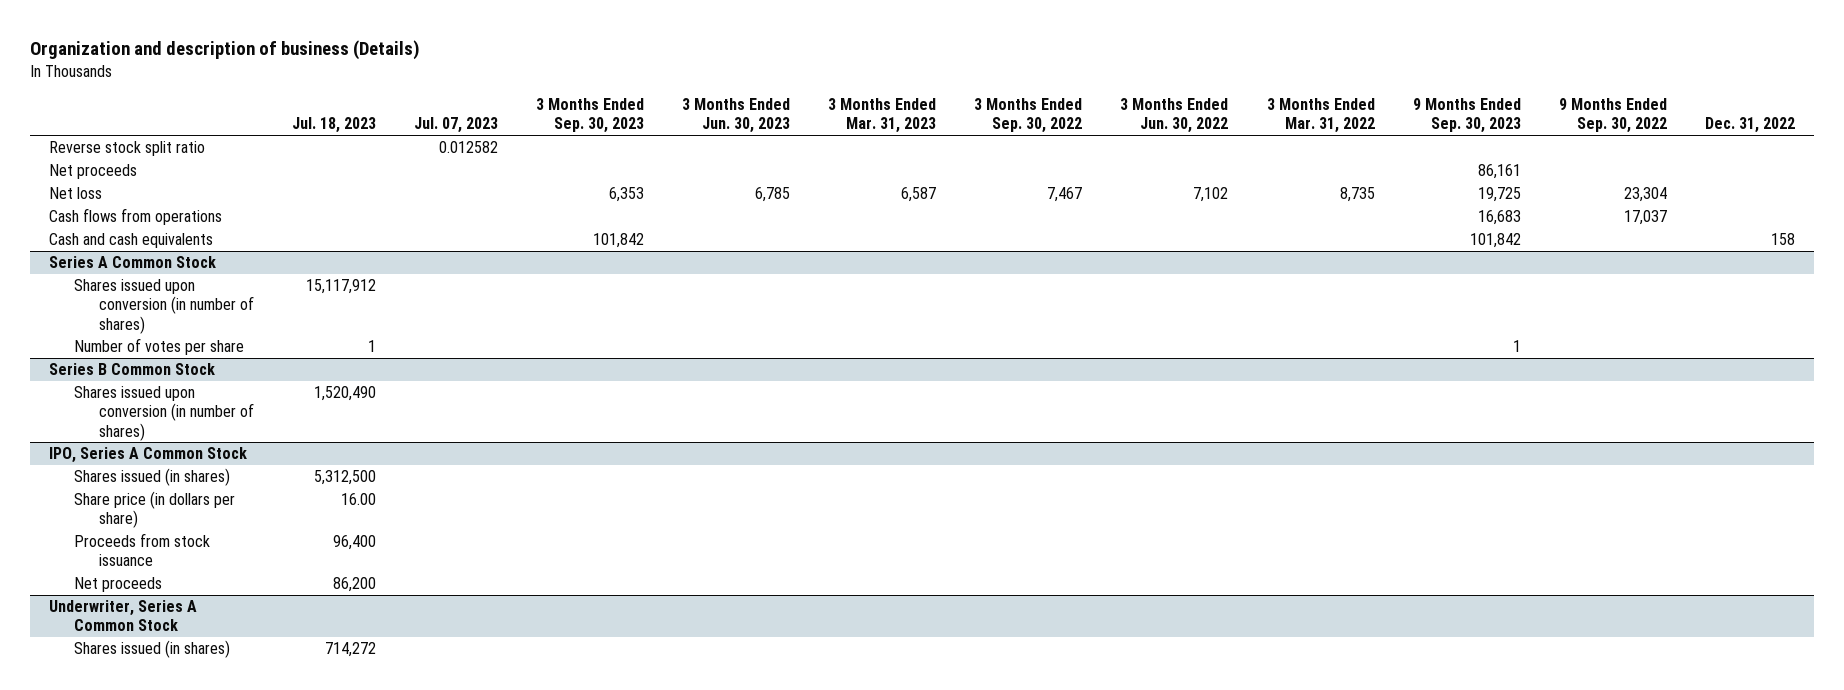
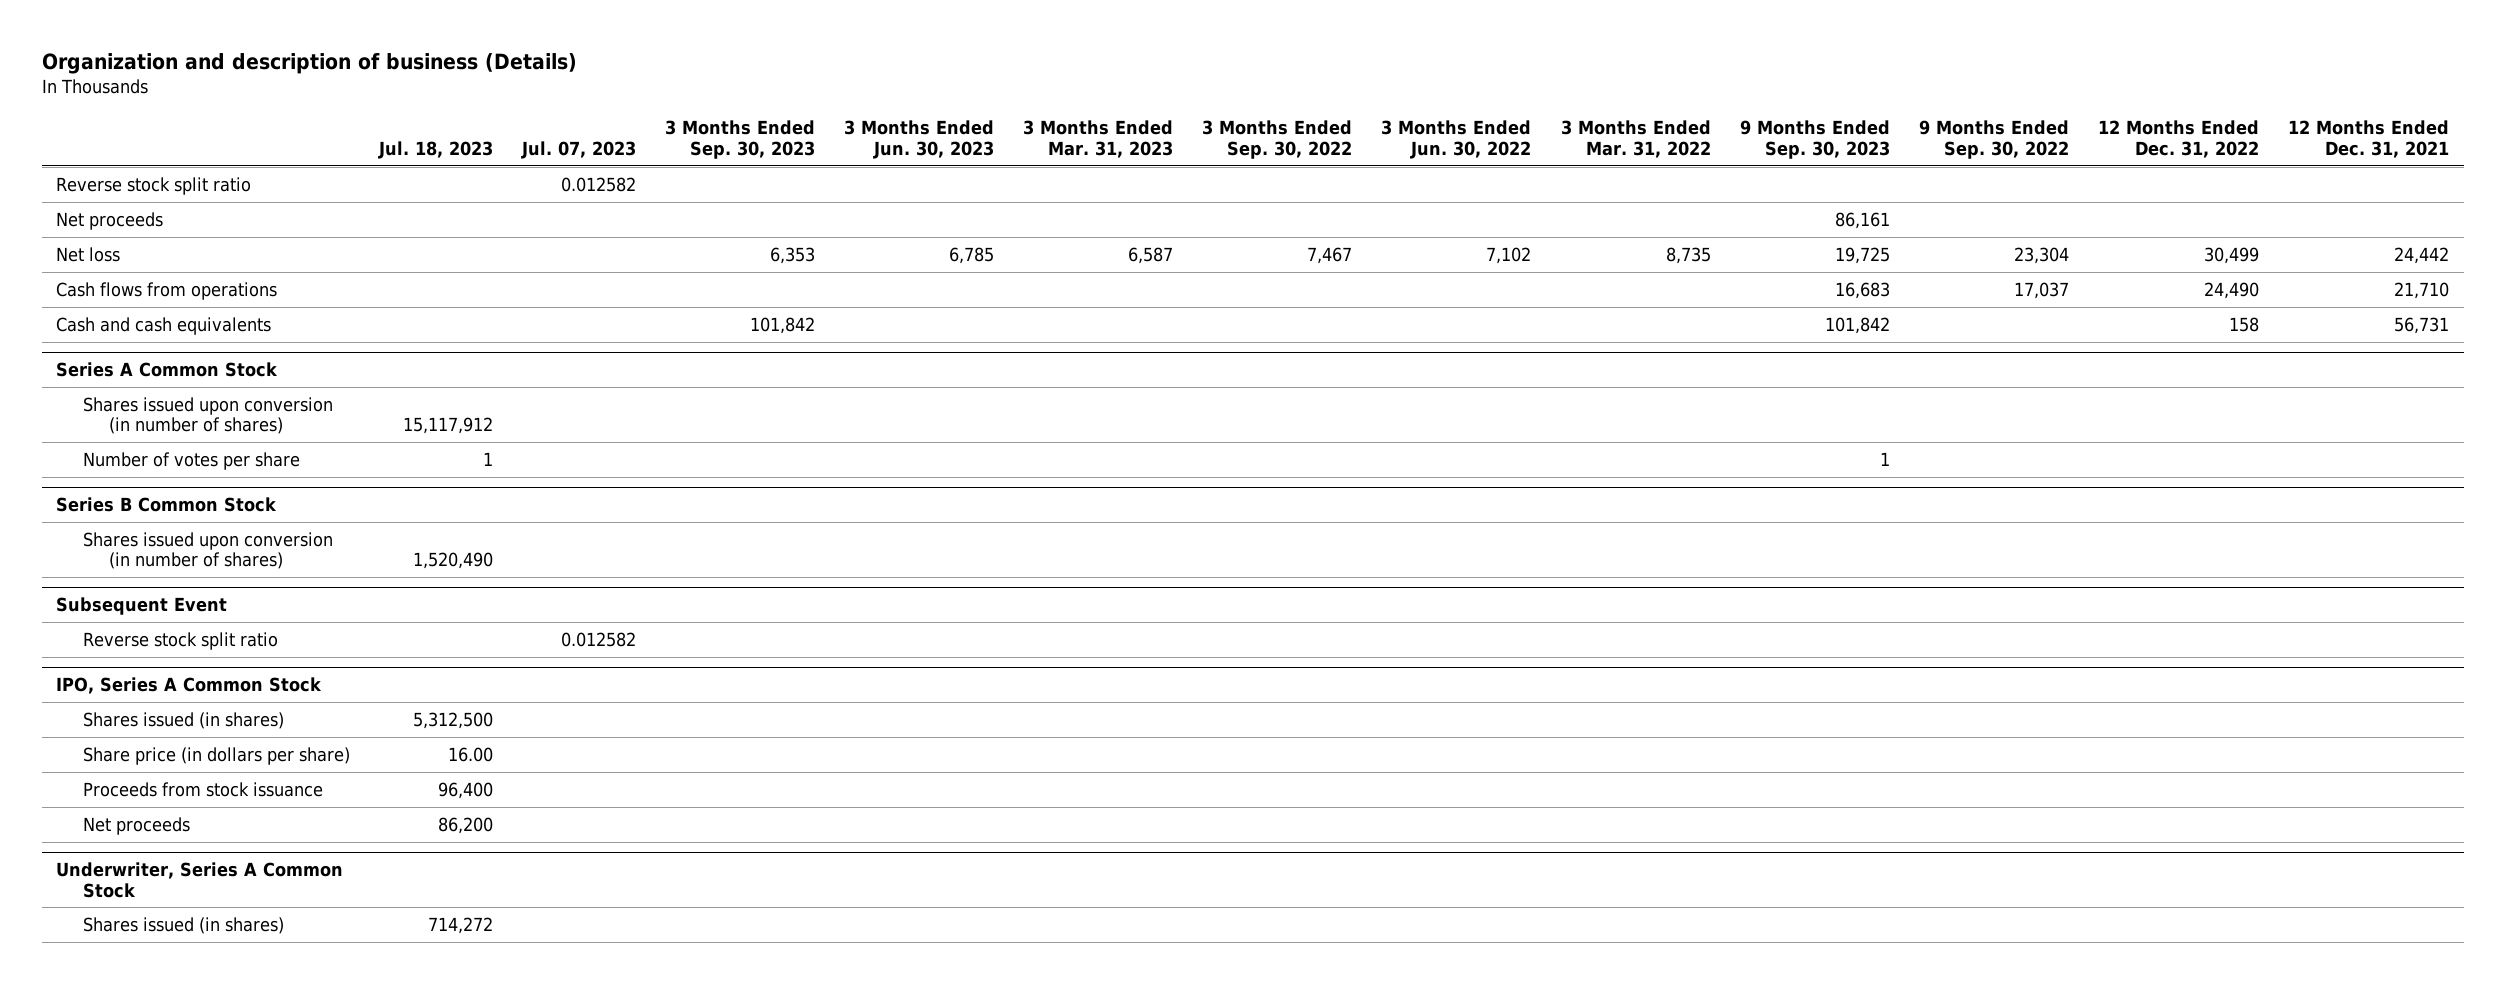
[1704,117,1795,134] Dec. 31, 2022 -> none
none -> [2097,120,2259,158] 12 Months Ended Dec. 31, 2022
none -> [2288,120,2450,158] 12 Months Ended Dec. 31, 2021
none -> [56,596,228,615] Subsequent Event
none -> [82,631,278,650] Reverse stock split ratio

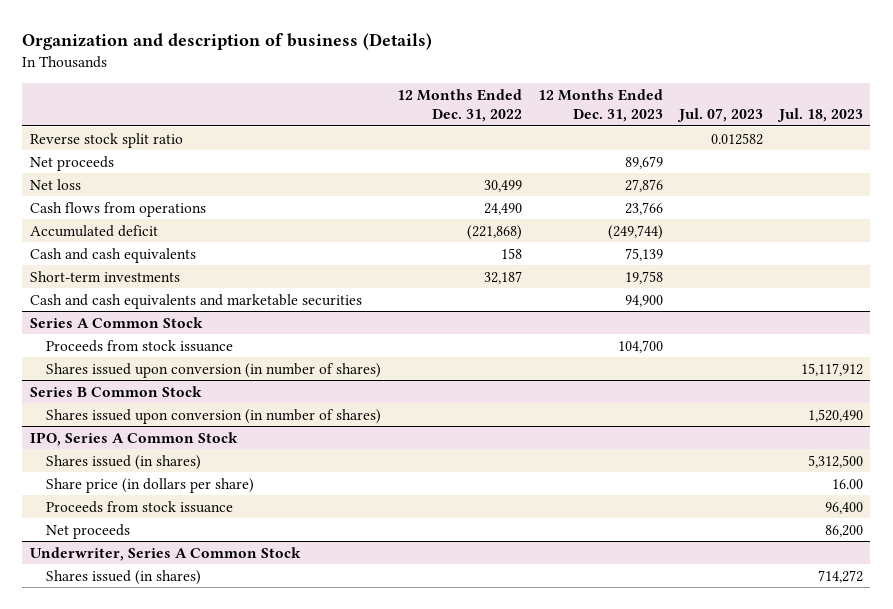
[665,120,816,159] 3 Months Ended Sep. 30, 2023 -> none
[844,120,995,159] 3 Months Ended Jun. 30, 2023 -> none
[1023,120,1174,158] 3 Months Ended Mar. 31, 2023 -> none
[1202,120,1353,159] 3 Months Ended Sep. 30, 2022 -> none
[1381,120,1532,159] 3 Months Ended Jun. 30, 2022 -> none
[1560,120,1711,158] 3 Months Ended Mar. 31, 2022 -> none
[1739,120,1890,159] 9 Months Ended Sep. 30, 2023 -> none
[1918,120,2069,159] 9 Months Ended Sep. 30, 2022 -> none
[2288,120,2450,158] 12 Months Ended Dec. 31, 2021 -> none
none -> [537,88,663,123] 12 Months Ended Dec. 31, 2023
none -> [30,224,159,237] Accumulated deficit
none -> [30,270,181,282] Short-term investments
none -> [30,293,363,309] Cash and cash equivalents and marketable securities
none -> [46,339,234,352] Proceeds from stock issuance
[82,451,300,470] Number of votes per share -> none
[56,596,228,615] Subsequent Event -> none
[82,631,278,650] Reverse stock split ratio -> none

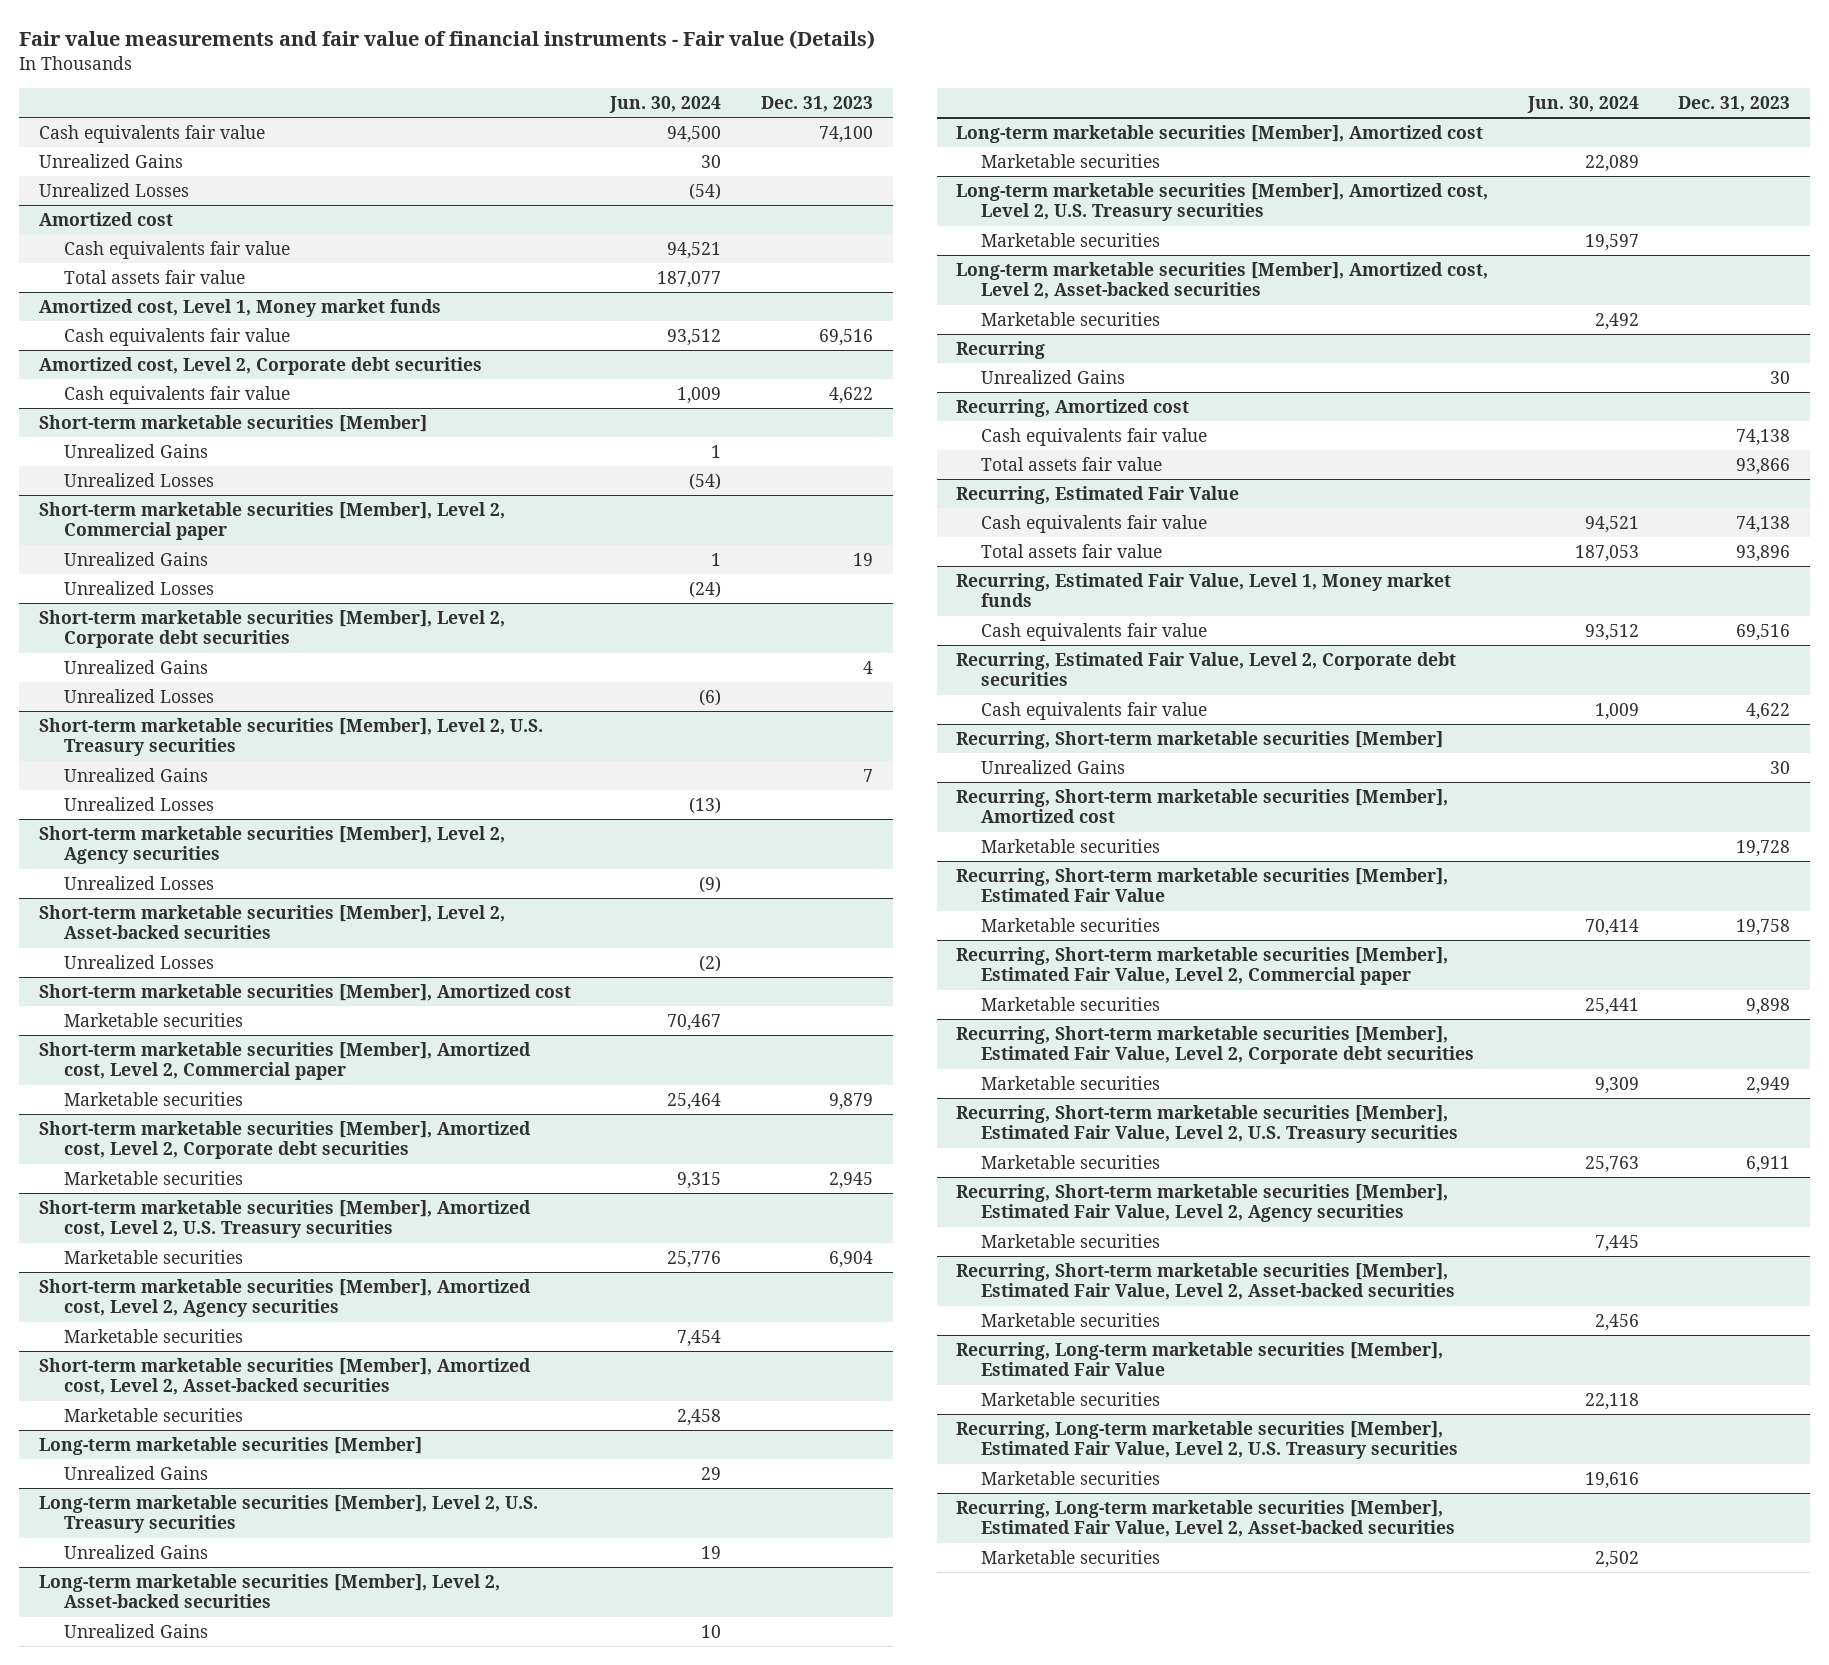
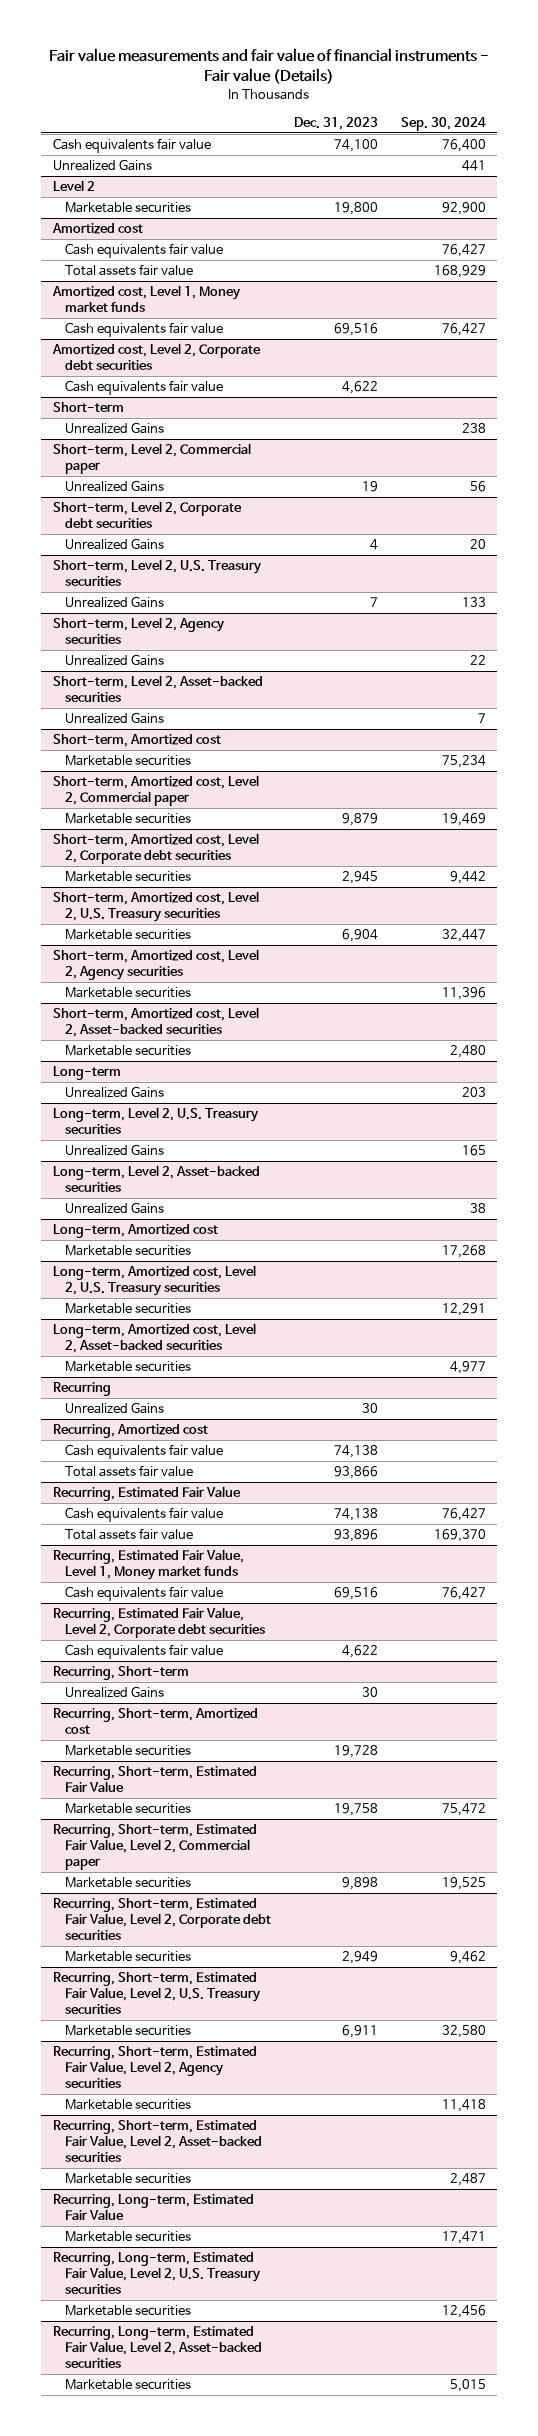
[609,95,722,113] Jun. 30, 2024 -> none
none -> [400,116,486,131] Sep. 30, 2024
[38,183,189,198] Unrealized Losses -> none
none -> [52,180,95,192] Level 2
none -> [65,202,192,214] Marketable securities
[38,415,427,433] Short-term marketable securities [Member] -> [52,402,124,413] Short-term
[63,473,214,488] Unrealized Losses -> none
[38,502,505,541] Short-term marketable securities [Member], Level 2, Commercial paper -> [52,443,251,474] Short-term, Level 2, Commercial paper
[63,581,214,596] Unrealized Losses -> none
[38,610,505,649] Short-term marketable securities [Member], Level 2, Corporate debt securities -> [52,501,242,528] Short-term, Level 2, Corporate debt securities
[63,689,214,704] Unrealized Losses -> none
[38,718,543,757] Short-term marketable securities [Member], Level 2, U.S. Treasury securities -> [52,559,262,586] Short-term, Level 2, U.S. Treasury securities
[63,797,214,812] Unrealized Losses -> none
[63,876,214,891] Unrealized Losses -> none
[63,955,214,970] Unrealized Losses -> none
[38,826,505,865] Short-term marketable securities [Member], Level 2, Agency securities -> [52,617,225,644] Short-term, Level 2, Agency securities
none -> [65,654,165,667] Unrealized Gains
[38,905,505,940] Short-term marketable securities [Member], Level 2, Asset-backed securities -> [52,675,263,702] Short-term, Level 2, Asset-backed securities
none -> [65,712,165,725] Unrealized Gains
[38,984,571,1002] Short-term marketable securities [Member], Amortized cost -> [52,734,221,748] Short-term, Amortized cost
[38,1042,531,1081] Short-term marketable securities [Member], Amortized cost, Level 2, Commercial paper -> [52,775,259,806] Short-term, Amortized cost, Level 2, Commercial paper
[38,1121,531,1160] Short-term marketable securities [Member], Amortized cost, Level 2, Corporate debt securities -> [52,833,259,864] Short-term, Amortized cost, Level 2, Corporate debt securities
[38,1200,531,1239] Short-term marketable securities [Member], Amortized cost, Level 2, U.S. Treasury securities -> [52,891,259,922] Short-term, Amortized cost, Level 2, U.S. Treasury securities
[38,1279,531,1318] Short-term marketable securities [Member], Amortized cost, Level 2, Agency securities -> [52,949,259,980] Short-term, Amortized cost, Level 2, Agency securities
[38,1358,531,1396] Short-term marketable securities [Member], Amortized cost, Level 2, Asset-backed securities -> [52,1007,259,1037] Short-term, Amortized cost, Level 2, Asset-backed securities
[38,1437,422,1456] Long-term marketable securities [Member] -> [52,1066,121,1081] Long-term
[38,1495,538,1534] Long-term marketable securities [Member], Level 2, U.S. Treasury securities -> [52,1107,259,1134] Long-term, Level 2, U.S. Treasury securities
[38,1574,500,1609] Long-term marketable securities [Member], Level 2, Asset-backed securities -> [52,1165,260,1192] Long-term, Level 2, Asset-backed securities
[956,125,1484,144] Long-term marketable securities [Member], Amortized cost -> [52,1224,218,1239] Long-term, Amortized cost
[956,183,1489,222] Long-term marketable securities [Member], Amortized cost, Level 2, U.S. Treasury securities -> [52,1265,256,1296] Long-term, Amortized cost, Level 2, U.S. Treasury securities
[956,262,1489,300] Long-term marketable securities [Member], Amortized cost, Level 2, Asset-backed securities -> [52,1323,256,1353] Long-term, Amortized cost, Level 2, Asset-backed securities
[956,731,1444,750] Recurring, Short-term marketable securities [Member] -> [52,1666,189,1681] Recurring, Short-term
[956,789,1449,824] Recurring, Short-term marketable securities [Member], Amortized cost -> [52,1708,258,1734] Recurring, Short-term, Amortized cost
[956,868,1449,903] Recurring, Short-term marketable securities [Member], Estimated Fair Value -> [52,1766,257,1792] Recurring, Short-term, Estimated Fair Value
[956,947,1449,986] Recurring, Short-term marketable securities [Member], Estimated Fair Value, Level 2, Commercial paper -> [52,1824,257,1870] Recurring, Short-term, Estimated Fair Value, Level 2, Commercial paper
[956,1026,1475,1065] Recurring, Short-term marketable securities [Member], Estimated Fair Value, Level 2, Corporate debt securities -> [52,1898,272,1940] Recurring, Short-term, Estimated Fair Value, Level 2, Corporate debt securities
[956,1105,1459,1144] Recurring, Short-term marketable securities [Member], Estimated Fair Value, Level 2, U.S. Treasury securities -> [52,1972,262,2014] Recurring, Short-term, Estimated Fair Value, Level 2, U.S. Treasury securities
[956,1184,1449,1223] Recurring, Short-term marketable securities [Member], Estimated Fair Value, Level 2, Agency securities -> [52,2046,257,2088] Recurring, Short-term, Estimated Fair Value, Level 2, Agency securities
[956,1263,1456,1301] Recurring, Short-term marketable securities [Member], Estimated Fair Value, Level 2, Asset-backed securities -> [52,2120,263,2162] Recurring, Short-term, Estimated Fair Value, Level 2, Asset-backed securities
[956,1342,1444,1377] Recurring, Long-term marketable securities [Member], Estimated Fair Value -> [52,2194,254,2220] Recurring, Long-term, Estimated Fair Value
[956,1421,1459,1460] Recurring, Long-term marketable securities [Member], Estimated Fair Value, Level 2, U.S. Treasury securities -> [52,2252,262,2294] Recurring, Long-term, Estimated Fair Value, Level 2, U.S. Treasury securities
[956,1500,1456,1538] Recurring, Long-term marketable securities [Member], Estimated Fair Value, Level 2, Asset-backed securities -> [52,2326,263,2368] Recurring, Long-term, Estimated Fair Value, Level 2, Asset-backed securities

